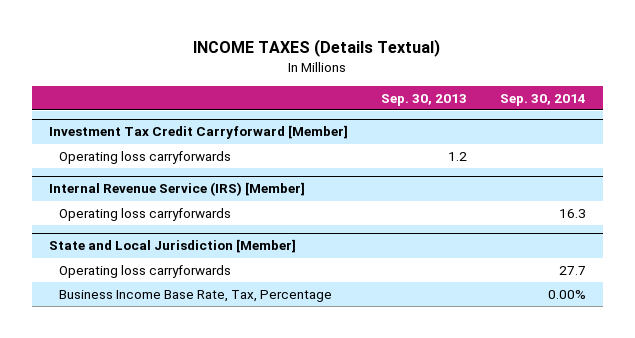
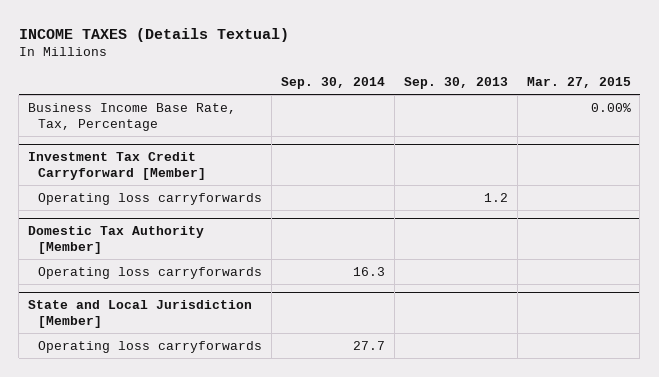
none -> [526,76,631,88] Mar. 27, 2015
none -> [28,102,237,131] Business Income Base Rate, Tax, Percentage
[48,182,305,197] Internal Revenue Service (IRS) [Member] -> [28,225,205,254] Domestic Tax Authority [Member]
[58,290,332,303] Business Income Base Rate, Tax, Percentage -> none

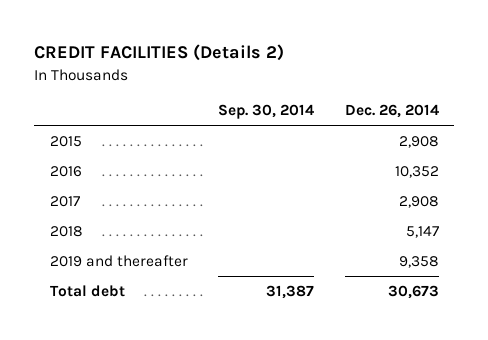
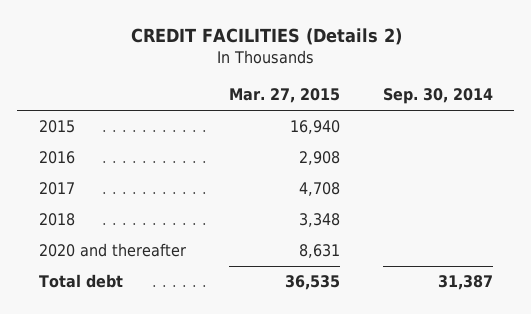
[344,104,439,119] Dec. 26, 2014 -> none
none -> [228,88,340,104] Mar. 27, 2015
[49,255,188,268] 2019 and thereafter -> [38,243,186,258] 2020 and thereafter

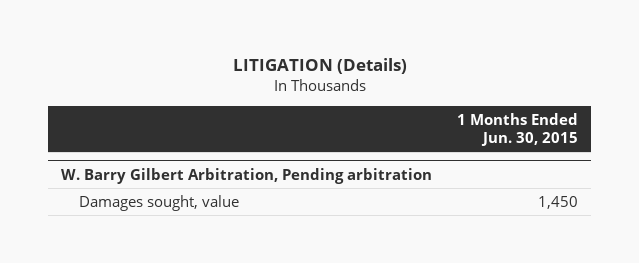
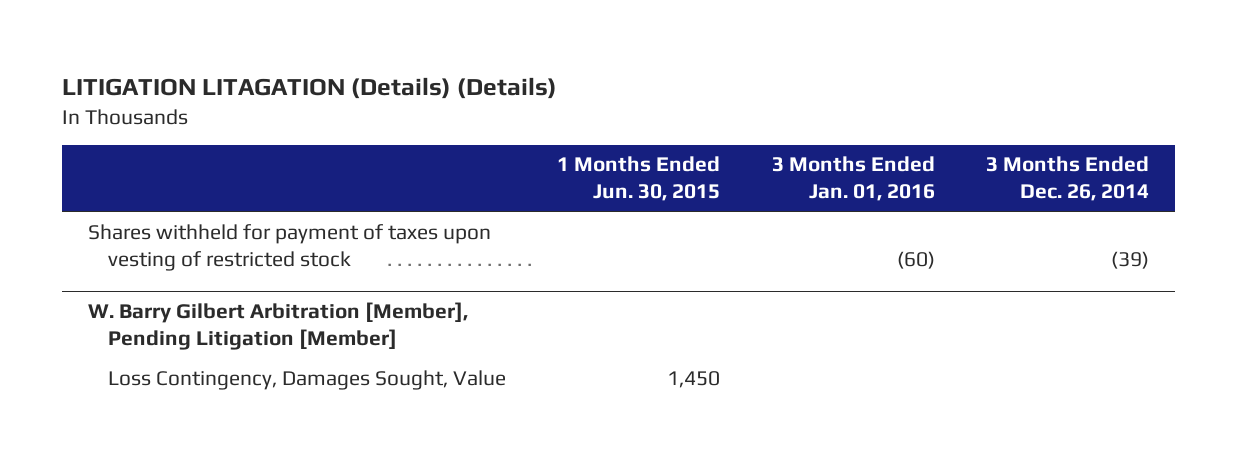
[232,58,407,75] LITIGATION (Details) -> [62,77,558,100] LITIGATION LITAGATION (Details) (Details)
none -> [771,156,935,202] 3 Months Ended Jan. 01, 2016
none -> [986,156,1150,202] 3 Months Ended Dec. 26, 2014
none -> [87,223,491,271] Shares withheld for payment of taxes upon vesting of restricted stock
[60,167,432,184] W. Barry Gilbert Arbitration, Pending arbitration -> [87,302,468,351] W. Barry Gilbert Arbitration [Member], Pending Litigation [Member]
[79,194,240,211] Damages sought, value -> [107,369,506,390] Loss Contingency, Damages Sought, Value

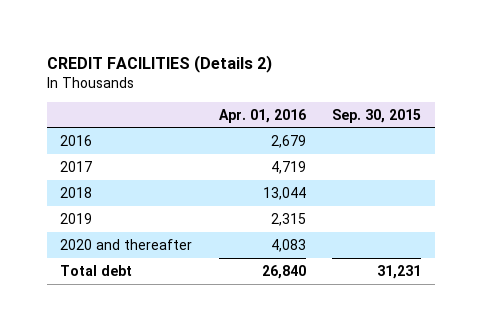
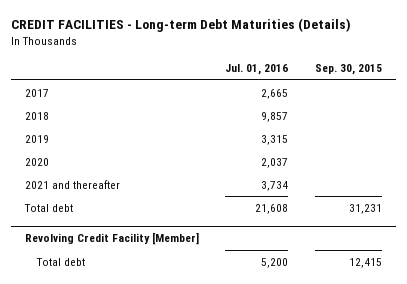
[46,54,272,73] CREDIT FACILITIES (Details 2) -> [11,18,352,33] CREDIT FACILITIES - Long-term Debt Maturities (Details)
[218,108,306,123] Apr. 01, 2016 -> none
none -> [225,64,289,76] Jul. 01, 2016
[60,134,93,146] 2016 -> none
none -> [24,157,49,166] 2020
[60,238,193,250] 2020 and thereafter -> [24,179,120,189] 2021 and thereafter
none -> [24,232,199,246] Revolving Credit Facility [Member]
none -> [36,257,86,266] Total debt

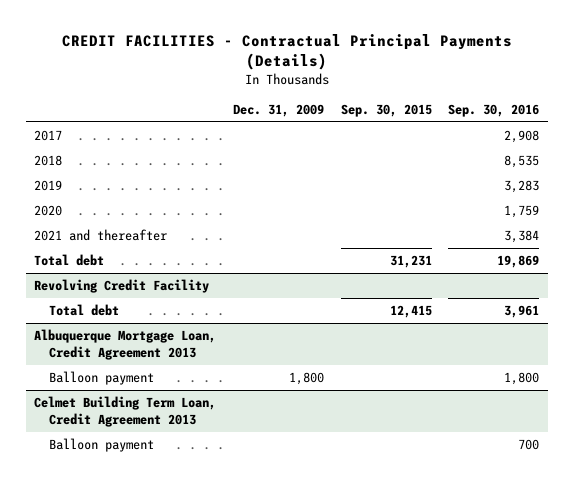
[11,18,352,33] CREDIT FACILITIES - Long-term Debt Maturities (Details) -> [61,33,512,71] CREDIT FACILITIES - Contractual Principal Payments (Details)
[225,64,289,76] Jul. 01, 2016 -> none
none -> [232,103,324,117] Dec. 31, 2009
none -> [448,103,540,117] Sep. 30, 2016
[24,232,199,246] Revolving Credit Facility [Member] -> [34,279,210,294] Revolving Credit Facility
none -> [34,329,217,360] Albuquerque Mortgage Loan, Credit Agreement 2013
none -> [49,371,155,386] Balloon payment
none -> [34,396,217,427] Celmet Building Term Loan, Credit Agreement 2013
none -> [49,438,155,453] Balloon payment

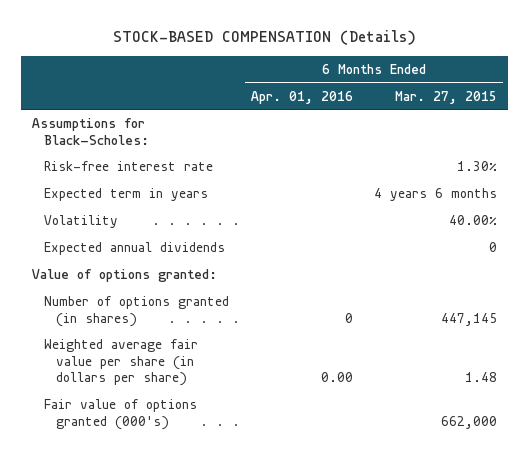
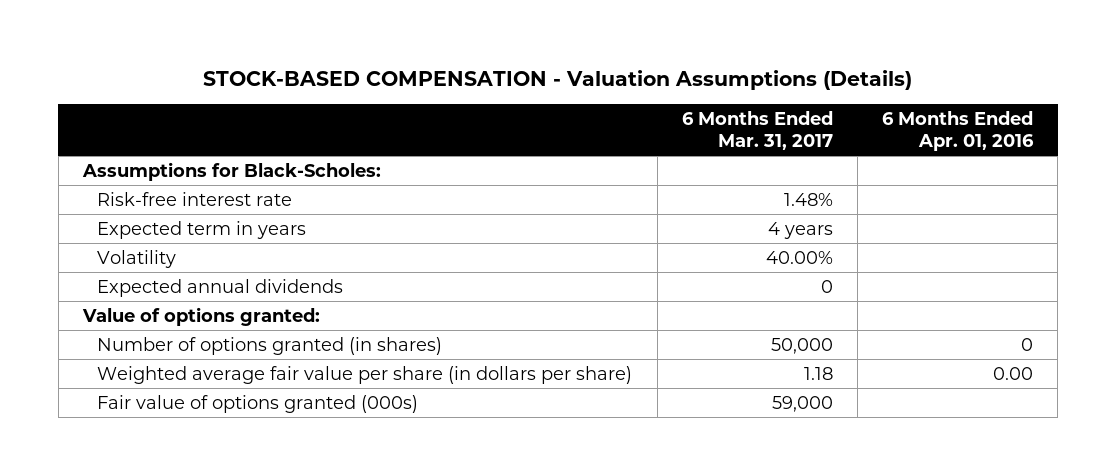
[112,30,416,46] STOCK-BASED COMPENSATION (Details) -> [202,69,912,90] STOCK-BASED COMPENSATION - Valuation Assumptions (Details)
[395,90,498,104] Mar. 27, 2015 -> none
none -> [681,110,833,151] 6 Months Ended Mar. 31, 2017
[44,399,198,430] Fair value of options granted (000's) -> [97,394,419,413] Fair value of options granted (000s)

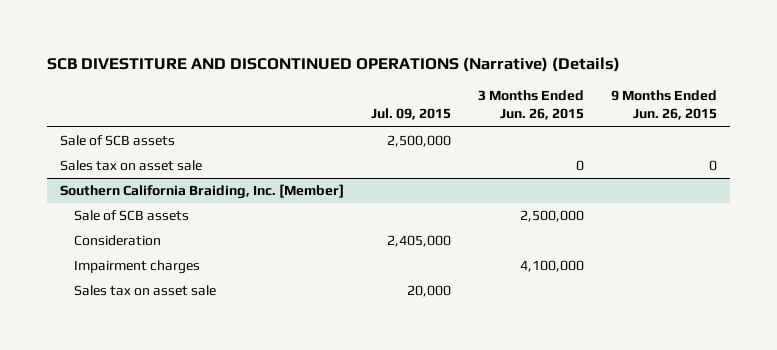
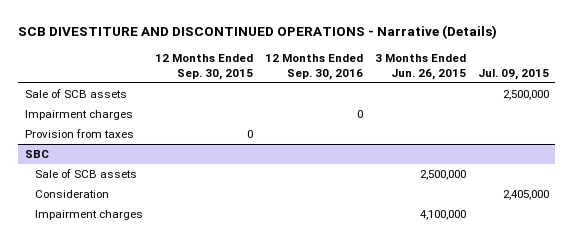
[46,56,620,72] SCB DIVESTITURE AND DISCONTINUED OPERATIONS (Narrative) (Details) -> [18,25,498,40] SCB DIVESTITURE AND DISCONTINUED OPERATIONS - Narrative (Details)
[610,90,717,121] 9 Months Ended Jun. 26, 2015 -> none
none -> [154,54,253,80] 12 Months Ended Sep. 30, 2015
none -> [265,54,364,80] 12 Months Ended Sep. 30, 2016
[60,160,203,172] Sales tax on asset sale -> none
none -> [24,110,133,121] Impairment charges
none -> [24,129,134,139] Provision from taxes
[60,184,345,200] Southern California Braiding, Inc. [Member] -> [24,150,49,159] SBC
[74,285,217,297] Sales tax on asset sale -> none

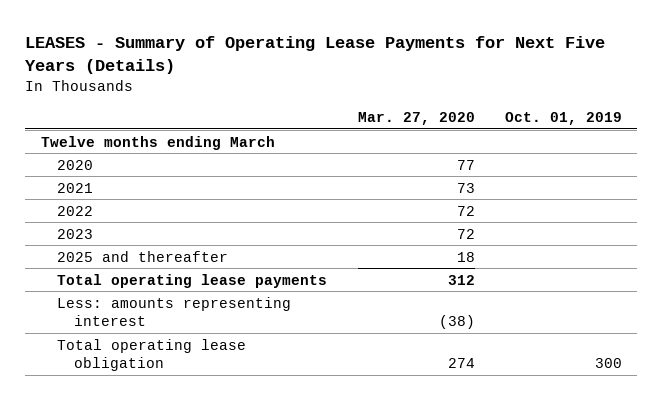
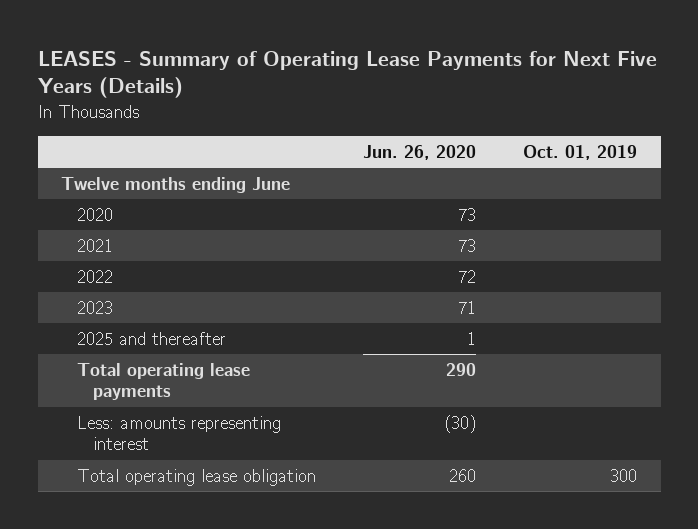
[357,111,475,125] Mar. 27, 2020 -> none
none -> [363,144,477,160] Jun. 26, 2020
[40,135,275,150] Twelve months ending March -> [61,176,291,193] Twelve months ending June

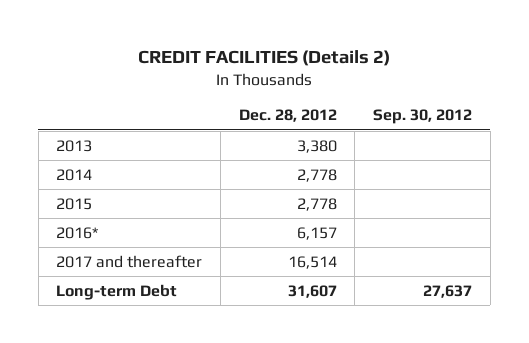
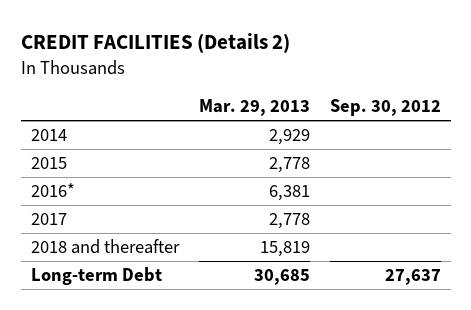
[238,109,337,123] Dec. 28, 2012 -> none
none -> [198,99,310,117] Mar. 29, 2013
[56,139,93,152] 2013 -> none
none -> [30,213,67,226] 2017
[56,254,203,268] 2017 and thereafter -> [30,239,180,255] 2018 and thereafter

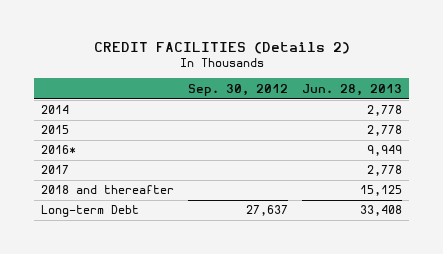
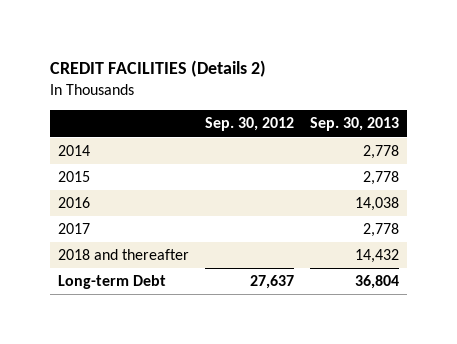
[302,83,403,96] Jun. 28, 2013 -> none
none -> [310,117,400,132] Sep. 30, 2013
[41,145,77,155] 2016* -> [57,197,90,209] 2016

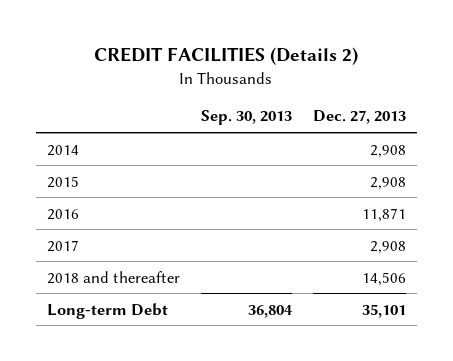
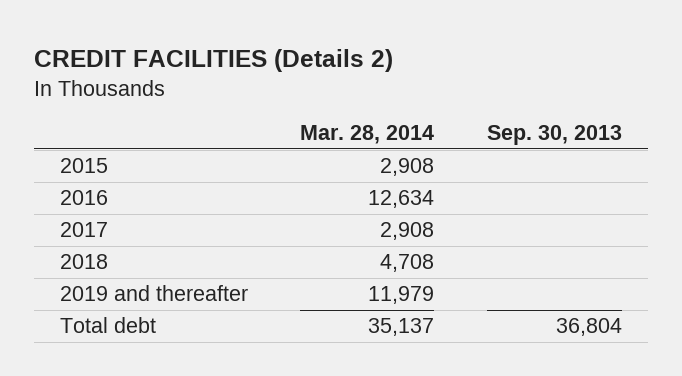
[313,110,407,125] Dec. 27, 2013 -> none
none -> [300,125,435,145] Mar. 28, 2014
[46,144,79,156] 2014 -> none
none -> [59,254,108,270] 2018
[46,270,180,284] 2018 and thereafter -> [59,285,248,302] 2019 and thereafter
[46,302,168,319] Long-term Debt -> [59,317,156,334] Total debt

